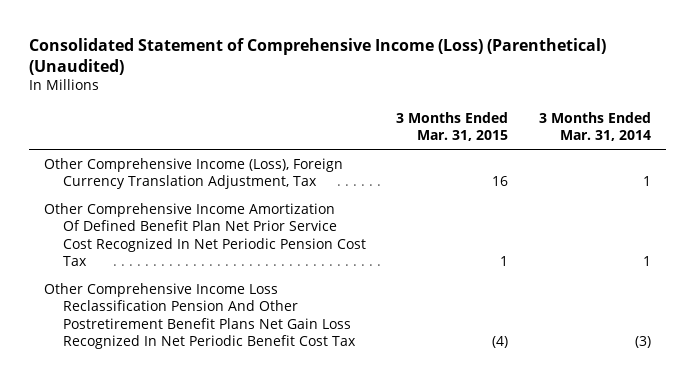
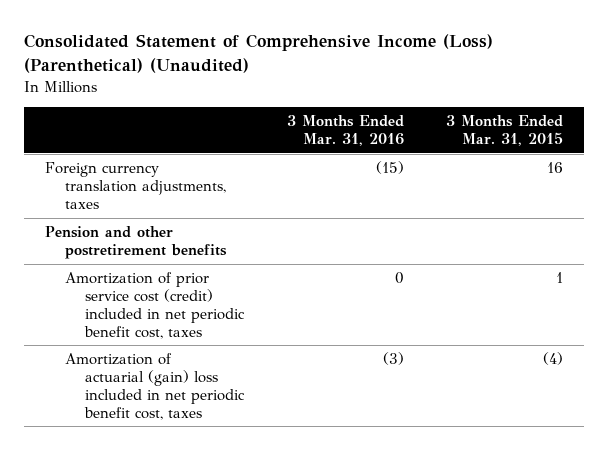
[538,111,651,142] 3 Months Ended Mar. 31, 2014 -> none
none -> [286,115,404,146] 3 Months Ended Mar. 31, 2016
[44,157,344,190] Other Comprehensive Income (Loss), Foreign Currency Translation Adjustment, Tax -> [45,162,227,209] Foreign currency translation adjustments, taxes
none -> [45,226,228,260] Pension and other postretirement benefits
[44,202,367,267] Other Comprehensive Income Amortization Of Defined Benefit Plan Net Prior Service Cost Recognized In Net Periodic Pension Cost Tax -> [65,272,246,339] Amortization of prior service cost (credit) included in net periodic benefit cost, taxes
[44,282,357,350] Other Comprehensive Income Loss Reclassification Pension And Other Postretirement Benefit Plans Net Gain Loss Recognized In Net Periodic Benefit Cost Tax -> [65,353,246,420] Amortization of actuarial (gain) loss included in net periodic benefit cost, taxes

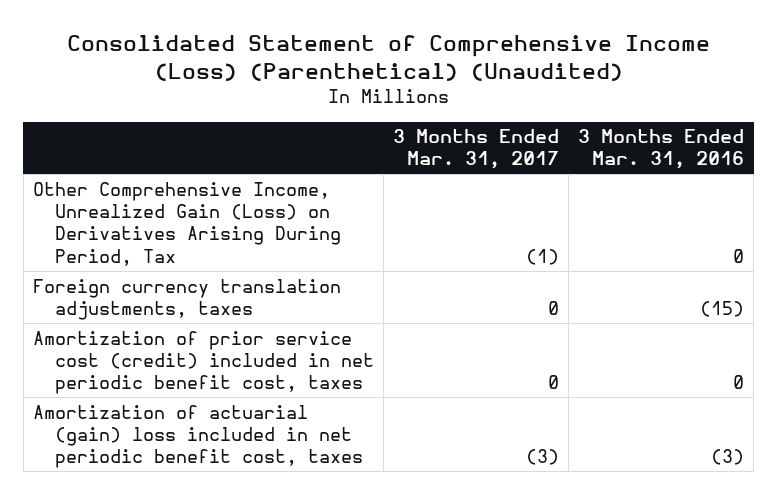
[446,115,564,146] 3 Months Ended Mar. 31, 2015 -> none
none -> [393,129,560,170] 3 Months Ended Mar. 31, 2017
none -> [32,181,342,266] Other Comprehensive Income, Unrealized Gain (Loss) on Derivatives Arising During Period, Tax
[45,226,228,260] Pension and other postretirement benefits -> none

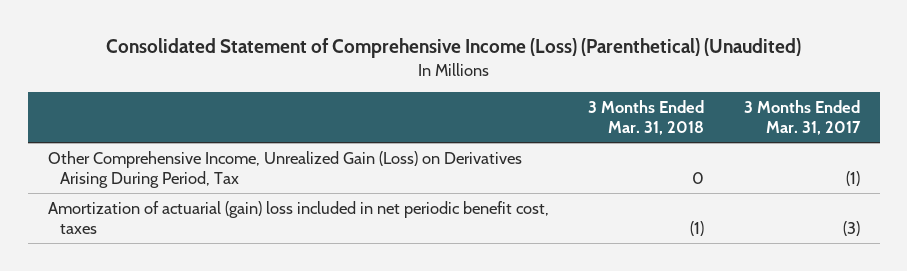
[578,129,745,170] 3 Months Ended Mar. 31, 2016 -> none
none -> [588,99,705,135] 3 Months Ended Mar. 31, 2018
[32,278,341,320] Foreign currency translation adjustments, taxes -> none
[32,330,375,395] Amortization of prior service cost (credit) included in net periodic benefit cost, taxes -> none

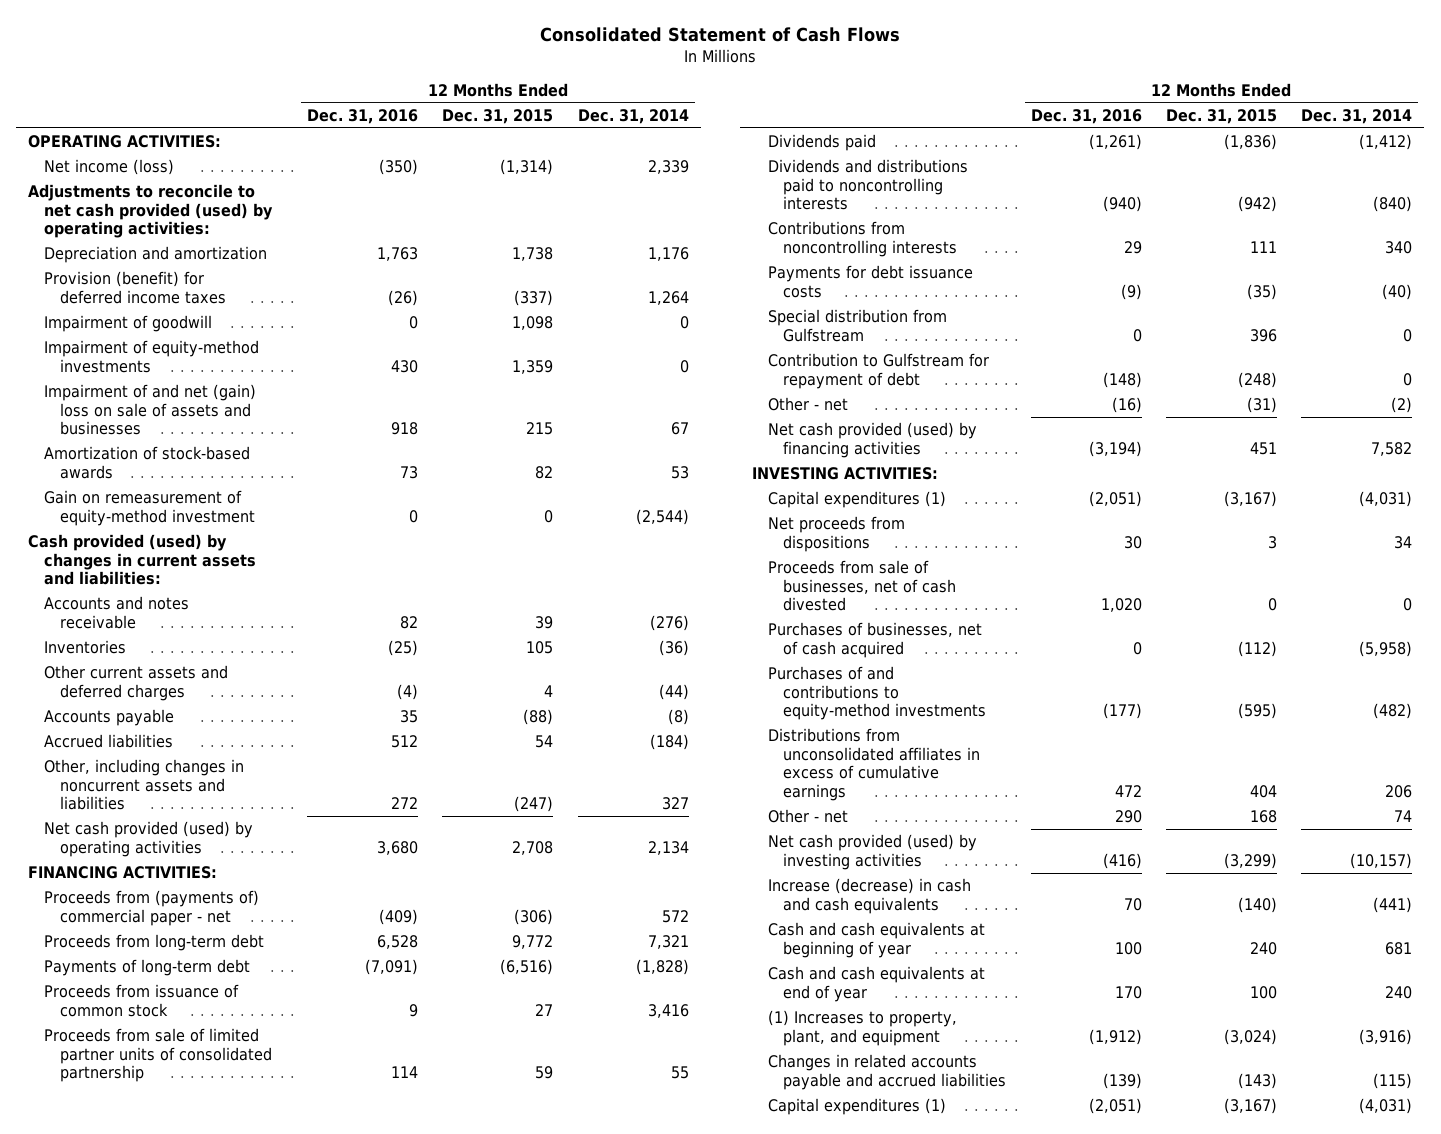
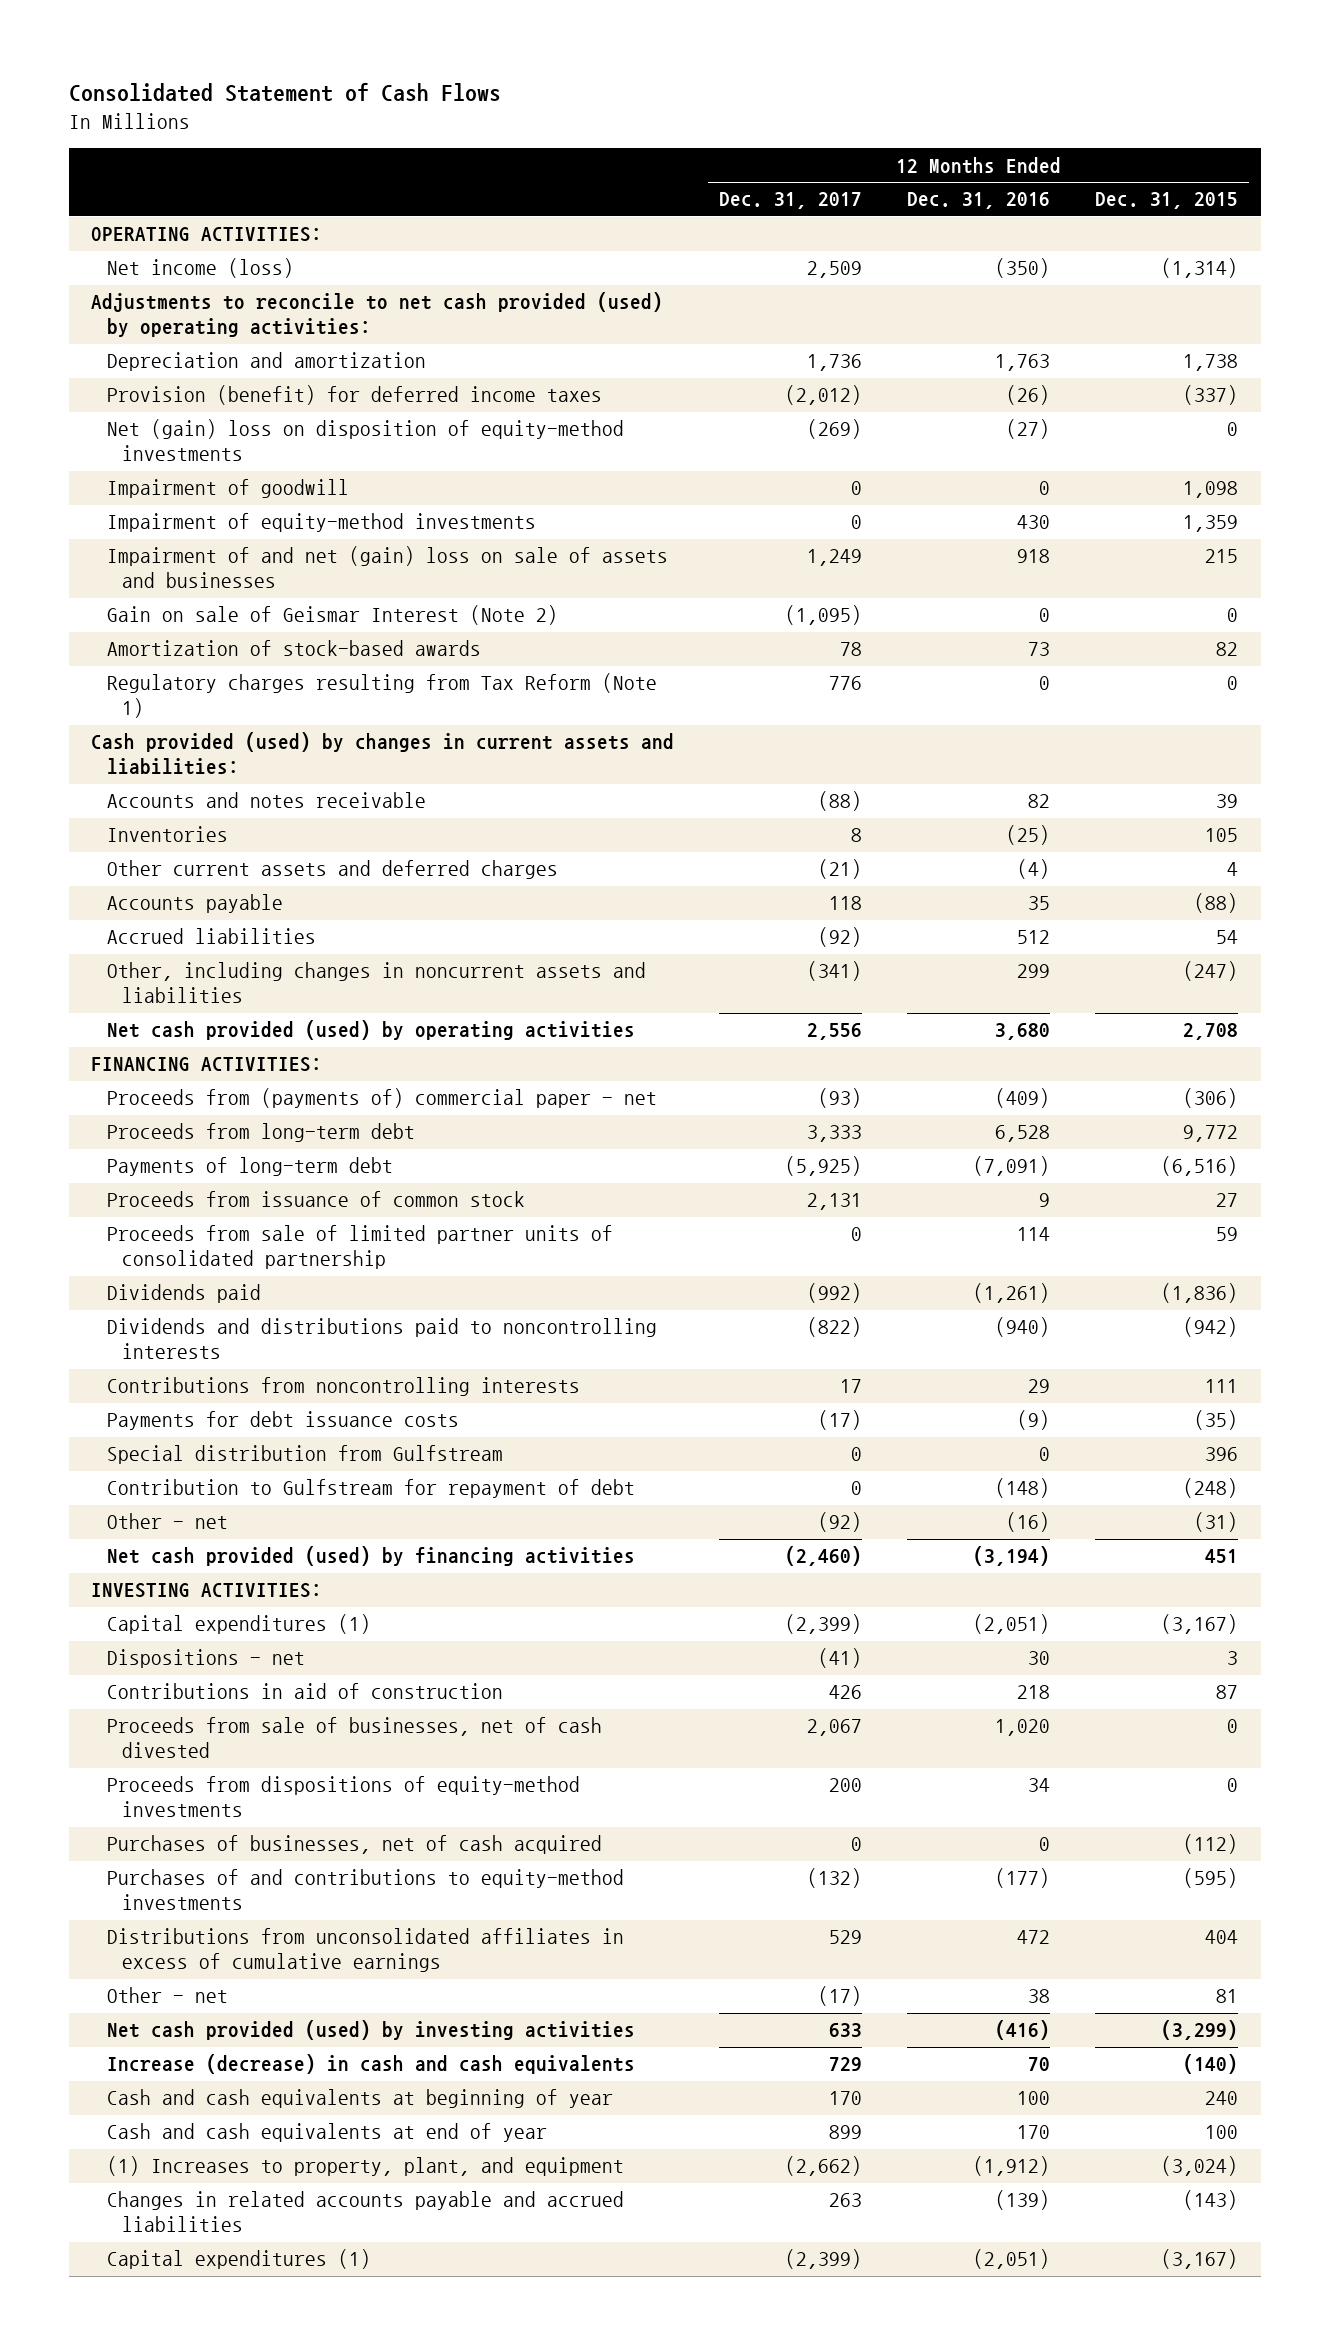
[577,108,689,124] Dec. 31, 2014 -> none
none -> [719,192,863,210] Dec. 31, 2017
none -> [106,419,624,462] Net (gain) loss on disposition of equity-method investments
none -> [106,605,558,626] Gain on sale of Geismar Interest (Note 2)
[44,490,255,526] Gain on remeasurement of equity-method investment -> none
none -> [106,673,657,719] Regulatory charges resulting from Tax Reform (Note 1)
[391,797,419,810] 272 -> [1017,964,1051,979] 299
[767,516,905,552] Net proceeds from dispositions -> [106,1649,305,1669] Dispositions - net
none -> [106,1683,503,1700] Contributions in aid of construction
none -> [106,1776,580,1818] Proceeds from dispositions of equity-method investments
[1114,810,1142,824] 290 -> [1028,1989,1051,2004] 38
[1249,810,1277,824] 168 -> [1216,1989,1239,2004] 81

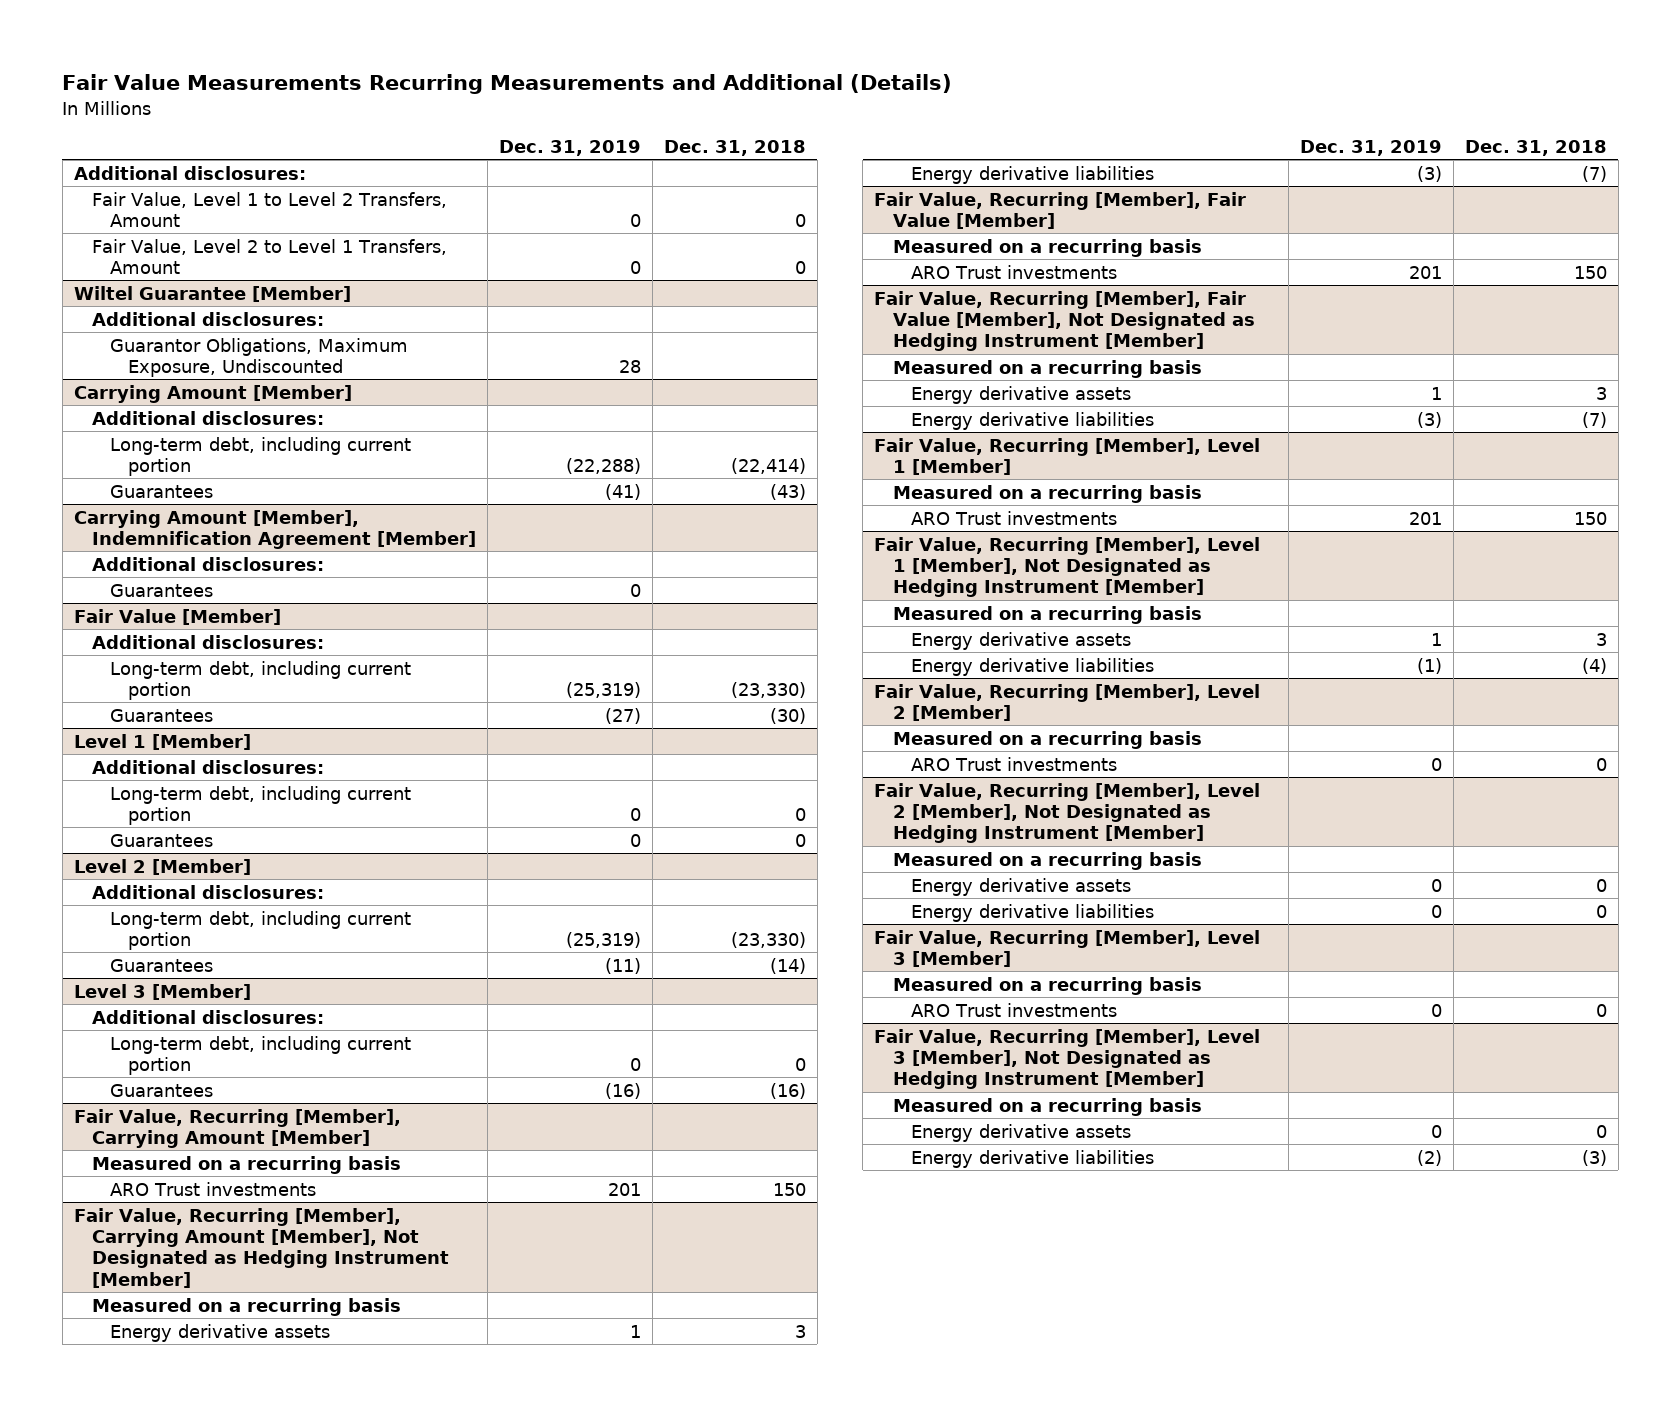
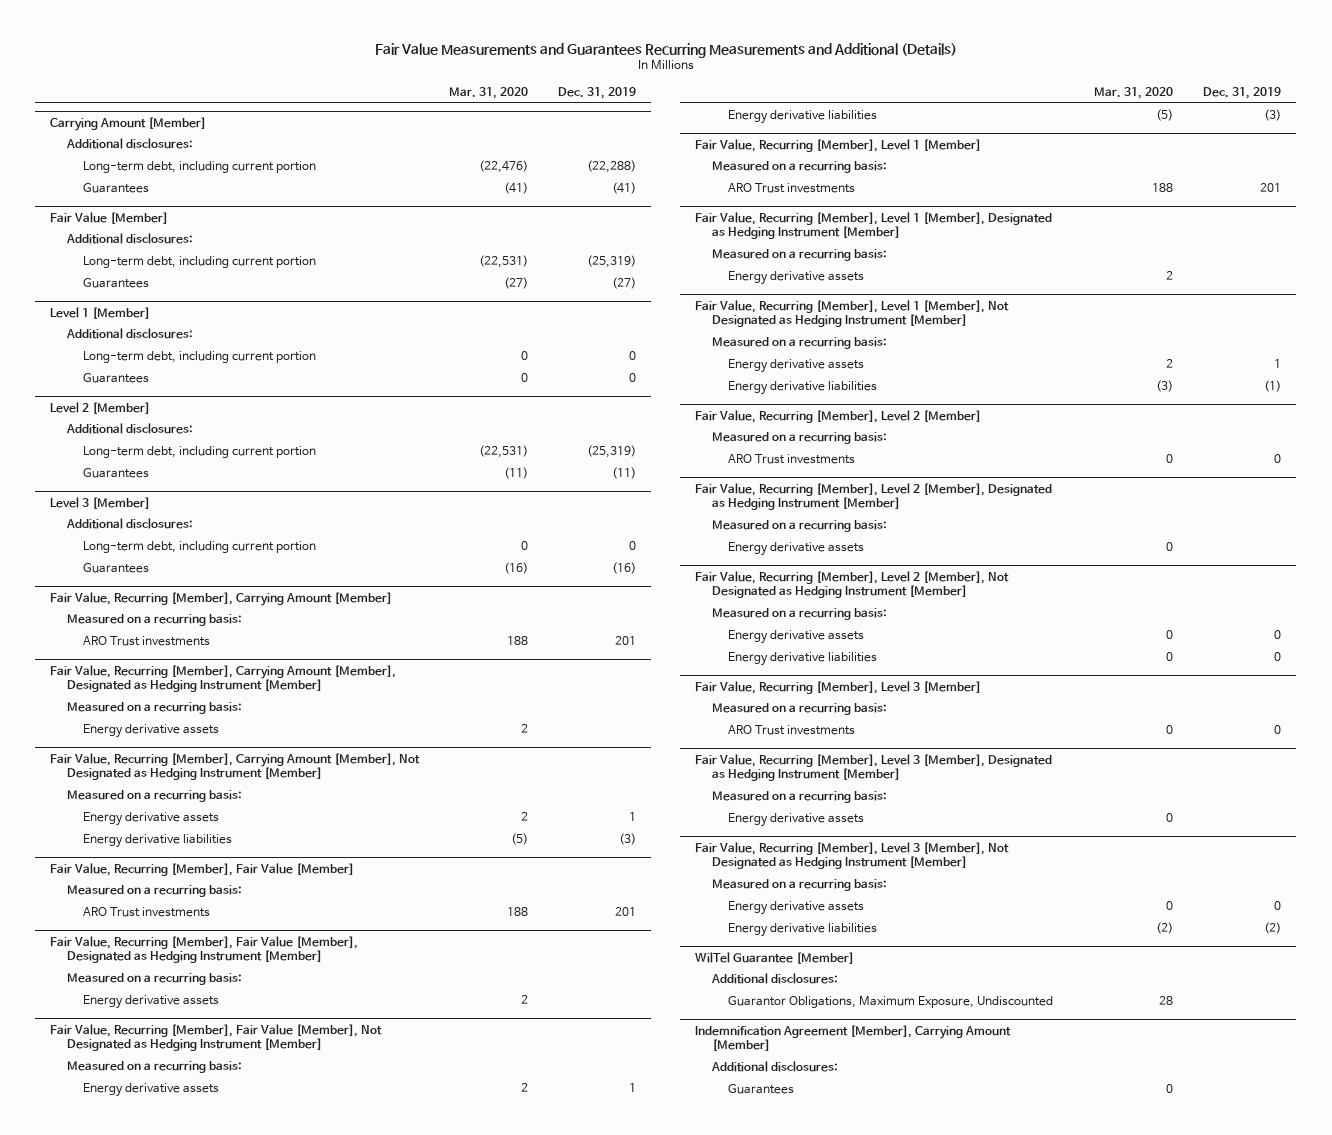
[62,74,953,95] Fair Value Measurements Recurring Measurements and Additional (Details) -> [374,42,957,58] Fair Value Measurements and Guarantees Recurring Measurements and Additional (Details)
[663,139,806,156] Dec. 31, 2018 -> none
none -> [449,87,529,100] Mar. 31, 2020
[73,165,306,180] Additional disclosures: -> none
[91,191,447,228] Fair Value, Level 1 to Level 2 Transfers, Amount -> none
[91,238,447,275] Fair Value, Level 2 to Level 1 Transfers, Amount -> none
[73,285,351,302] Wiltel Guarantee [Member] -> none
[91,311,324,326] Additional disclosures: -> none
[109,337,408,378] Guarantor Obligations, Maximum Exposure, Undiscounted -> none
[73,509,476,550] Carrying Amount [Member], Indemnification Agreement [Member] -> none
[91,556,324,571] Additional disclosures: -> none
[109,583,213,597] Guarantees -> none
[91,1155,401,1174] Measured on a recurring basis -> [66,614,242,627] Measured on a recurring basis:
none -> [50,664,397,693] Fair Value, Recurring [Member], Carrying Amount [Member], Designated as Hedging Instrument [Member]
none -> [66,702,242,715] Measured on a recurring basis:
none -> [83,724,220,739] Energy derivative assets
[91,1297,401,1316] Measured on a recurring basis -> [66,790,242,803] Measured on a recurring basis:
[892,238,1202,257] Measured on a recurring basis -> [66,885,242,898] Measured on a recurring basis:
none -> [50,935,359,964] Fair Value, Recurring [Member], Fair Value [Member], Designated as Hedging Instrument [Member]
none -> [66,973,242,986] Measured on a recurring basis:
none -> [83,995,220,1010] Energy derivative assets
[892,359,1202,378] Measured on a recurring basis -> [66,1061,242,1074] Measured on a recurring basis:
[892,484,1202,503] Measured on a recurring basis -> [711,161,887,174] Measured on a recurring basis:
none -> [695,211,1053,240] Fair Value, Recurring [Member], Level 1 [Member], Designated as Hedging Instrument [Member]
none -> [711,249,887,262] Measured on a recurring basis:
none -> [728,271,865,286] Energy derivative assets
[892,605,1202,624] Measured on a recurring basis -> [711,337,887,350] Measured on a recurring basis:
[892,730,1202,749] Measured on a recurring basis -> [711,432,887,445] Measured on a recurring basis:
none -> [695,482,1053,511] Fair Value, Recurring [Member], Level 2 [Member], Designated as Hedging Instrument [Member]
none -> [711,520,887,533] Measured on a recurring basis:
none -> [728,542,865,557] Energy derivative assets
[892,851,1202,870] Measured on a recurring basis -> [711,608,887,621] Measured on a recurring basis:
[892,976,1202,995] Measured on a recurring basis -> [711,703,887,716] Measured on a recurring basis:
none -> [695,753,1053,782] Fair Value, Recurring [Member], Level 3 [Member], Designated as Hedging Instrument [Member]
none -> [711,791,887,804] Measured on a recurring basis:
none -> [728,813,865,828] Energy derivative assets
[892,1097,1202,1116] Measured on a recurring basis -> [711,879,887,892] Measured on a recurring basis:
none -> [695,951,855,964] WilTel Guarantee [Member]
none -> [710,973,838,985] Additional disclosures:
none -> [728,996,1054,1009] Guarantor Obligations, Maximum Exposure, Undiscounted
none -> [695,1024,1012,1052] Indemnification Agreement [Member], Carrying Amount [Member]
none -> [710,1061,838,1073] Additional disclosures:
none -> [728,1084,795,1095] Guarantees

